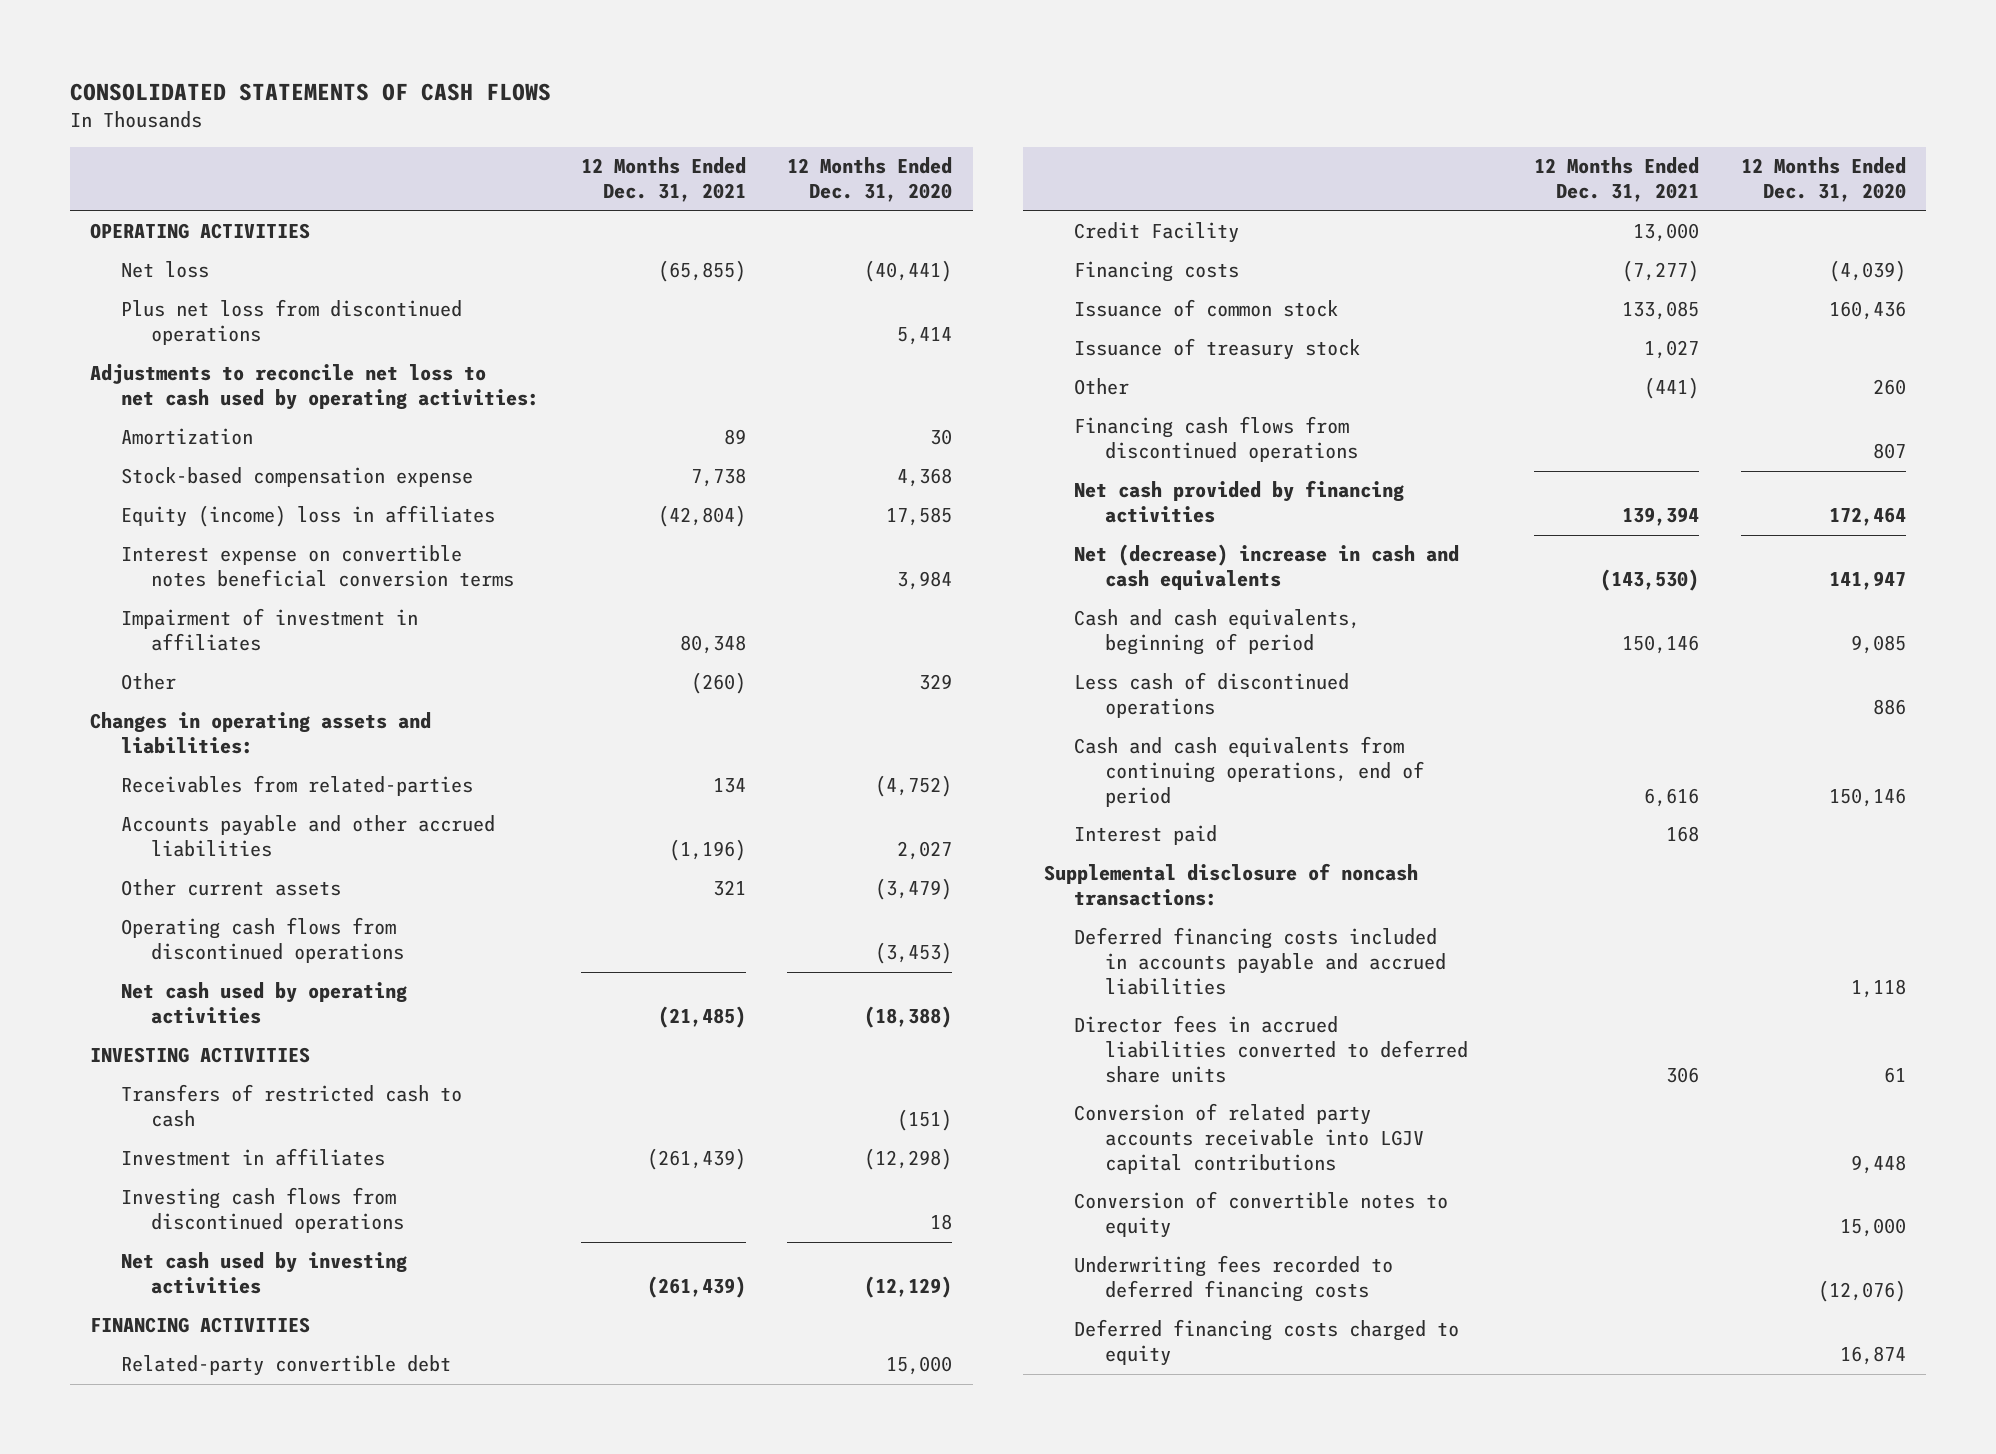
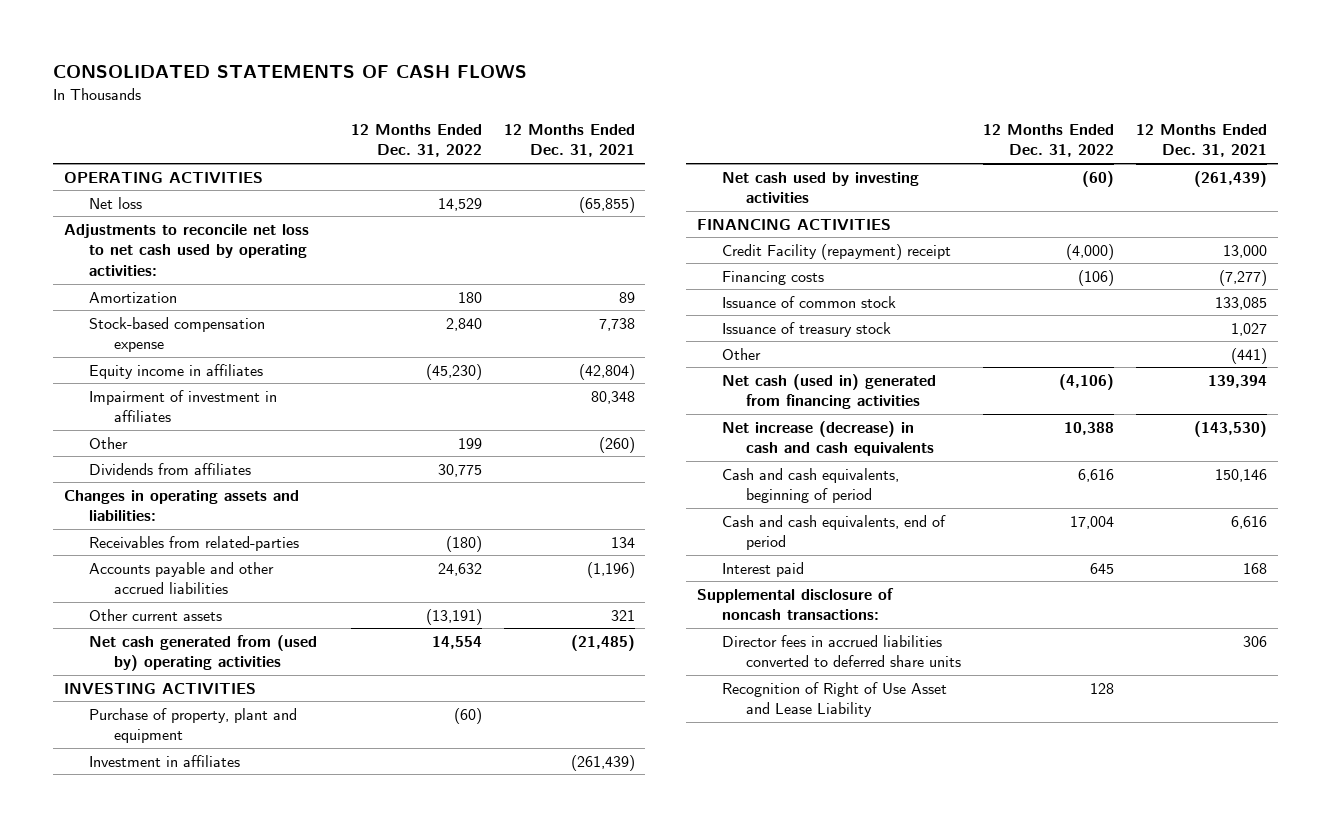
[787,157,953,203] 12 Months Ended Dec. 31, 2020 -> none
none -> [350,123,482,158] 12 Months Ended Dec. 31, 2022
[120,299,462,346] Plus net loss from discontinued operations -> none
[120,545,515,588] Interest expense on convertible notes beneficial conversion terms -> none
[120,505,495,528] Equity (income) loss in affiliates -> [89,363,264,379] Equity income in affiliates
none -> [89,462,252,475] Dividends from affiliates
[120,917,405,964] Operating cash flows from discontinued operations -> none
[120,982,407,1025] Net cash used by operating activities -> [89,634,318,672] Net cash generated from (used by) operating activities
[120,1084,462,1128] Transfers of restricted cash to cash -> none
none -> [89,707,298,744] Purchase of property, plant and equipment
[120,1187,405,1234] Investing cash flows from discontinued operations -> none
[120,1355,451,1377] Related-party convertible debt -> none
[1074,222,1240,244] Credit Facility -> [721,243,951,260] Credit Facility (repayment) receipt
[1074,416,1358,463] Financing cash flows from discontinued operations -> none
[1074,480,1405,524] Net cash provided by financing activities -> [721,373,936,410] Net cash (used in) generated from financing activities
[1074,544,1460,591] Net (decrease) increase in cash and cash equivalents -> [721,420,935,457] Net increase (decrease) in cash and cash equivalents
[1074,672,1350,719] Less cash of discontinued operations -> none
[1074,736,1424,807] Cash and cash equivalents from continuing operations, end of period -> [721,514,946,551] Cash and cash equivalents, end of period
[1074,927,1446,995] Deferred financing costs included in accounts payable and accrued liabilities -> none
[1074,1103,1424,1174] Conversion of related party accounts receivable into LGJV capital contributions -> none
[1074,1191,1449,1239] Conversion of convertible notes to equity -> none
[1074,1255,1394,1303] Underwriting fees recorded to deferred financing costs -> none
[1074,1319,1460,1367] Deferred financing costs charged to equity -> none
none -> [721,681,947,718] Recognition of Right of Use Asset and Lease Liability

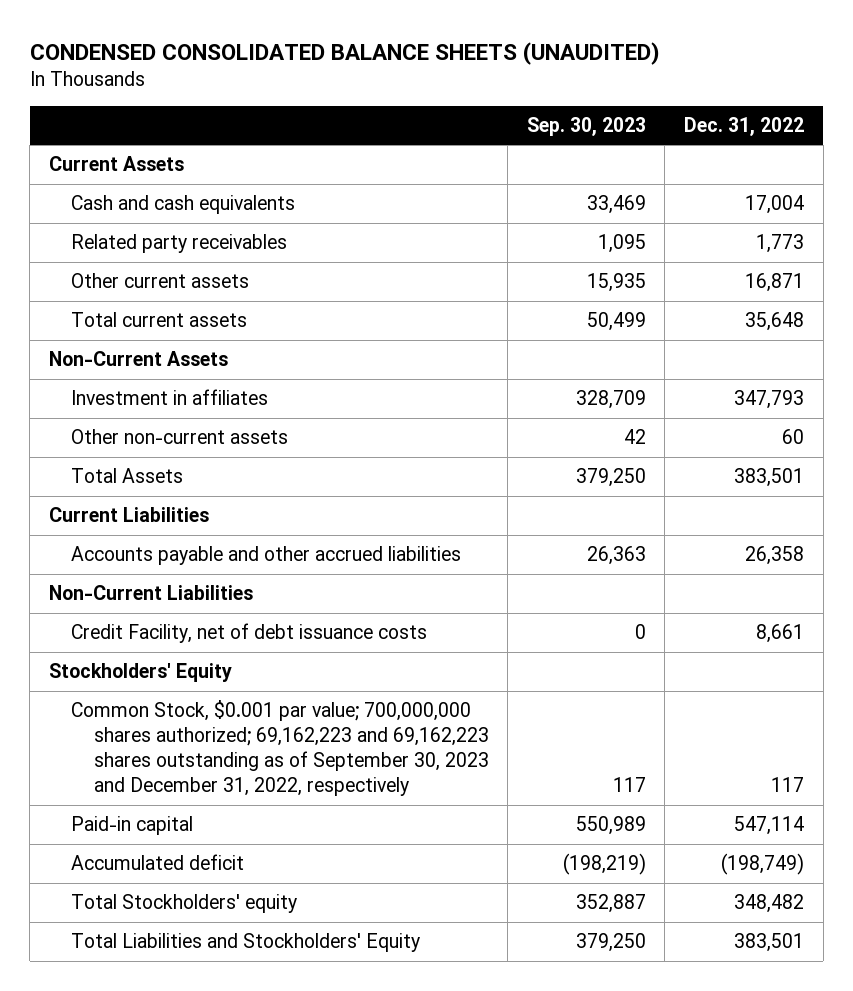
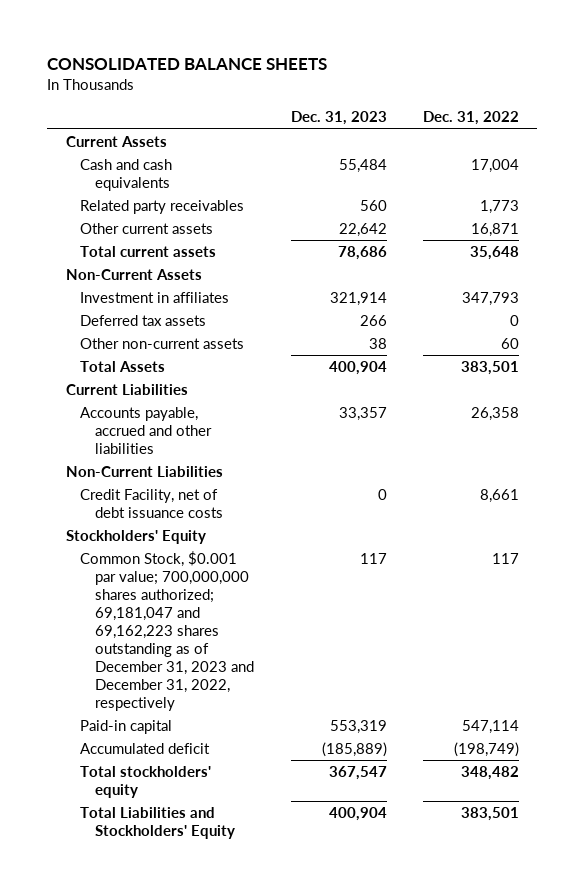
[29,41,660,65] CONDENSED CONSOLIDATED BALANCE SHEETS (UNAUDITED) -> [47,58,328,71] CONSOLIDATED BALANCE SHEETS
[526,116,646,136] Sep. 30, 2023 -> none
none -> [290,111,387,126] Dec. 31, 2023
none -> [80,314,207,326] Deferred tax assets
[71,546,462,566] Accounts payable and other accrued liabilities -> [80,406,213,455] Accounts payable, accrued and other liabilities
[71,700,489,797] Common Stock, $0.001 par value; 700,000,000 shares authorized; 69,162,223 and 69,162,223 shares outstanding as of September 30, 2023 and December 31, 2022, respectively -> [80,550,255,712] Common Stock, $0.001 par value; 700,000,000 shares authorized; 69,181,047 and 69,162,223 shares outstanding as of December 31, 2023 and December 31, 2022, respectively
[71,894,298,914] Total Stockholders' equity -> [80,765,212,799] Total stockholders' equity

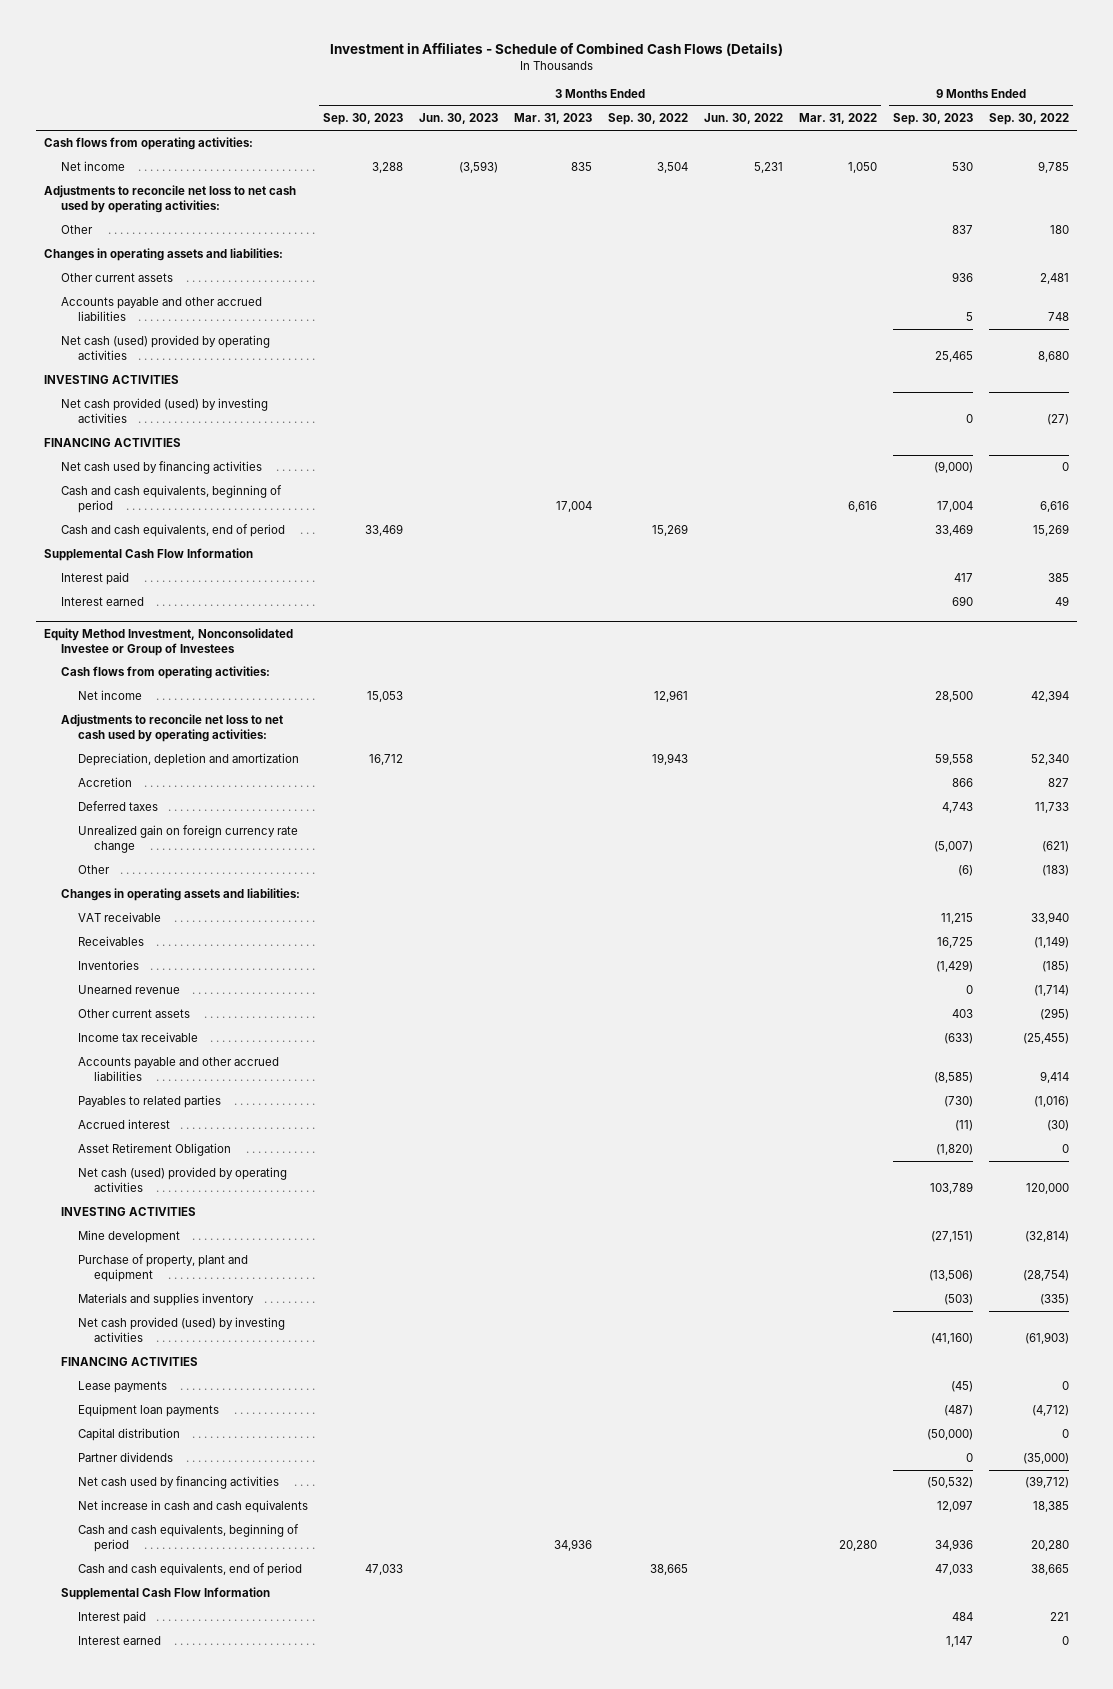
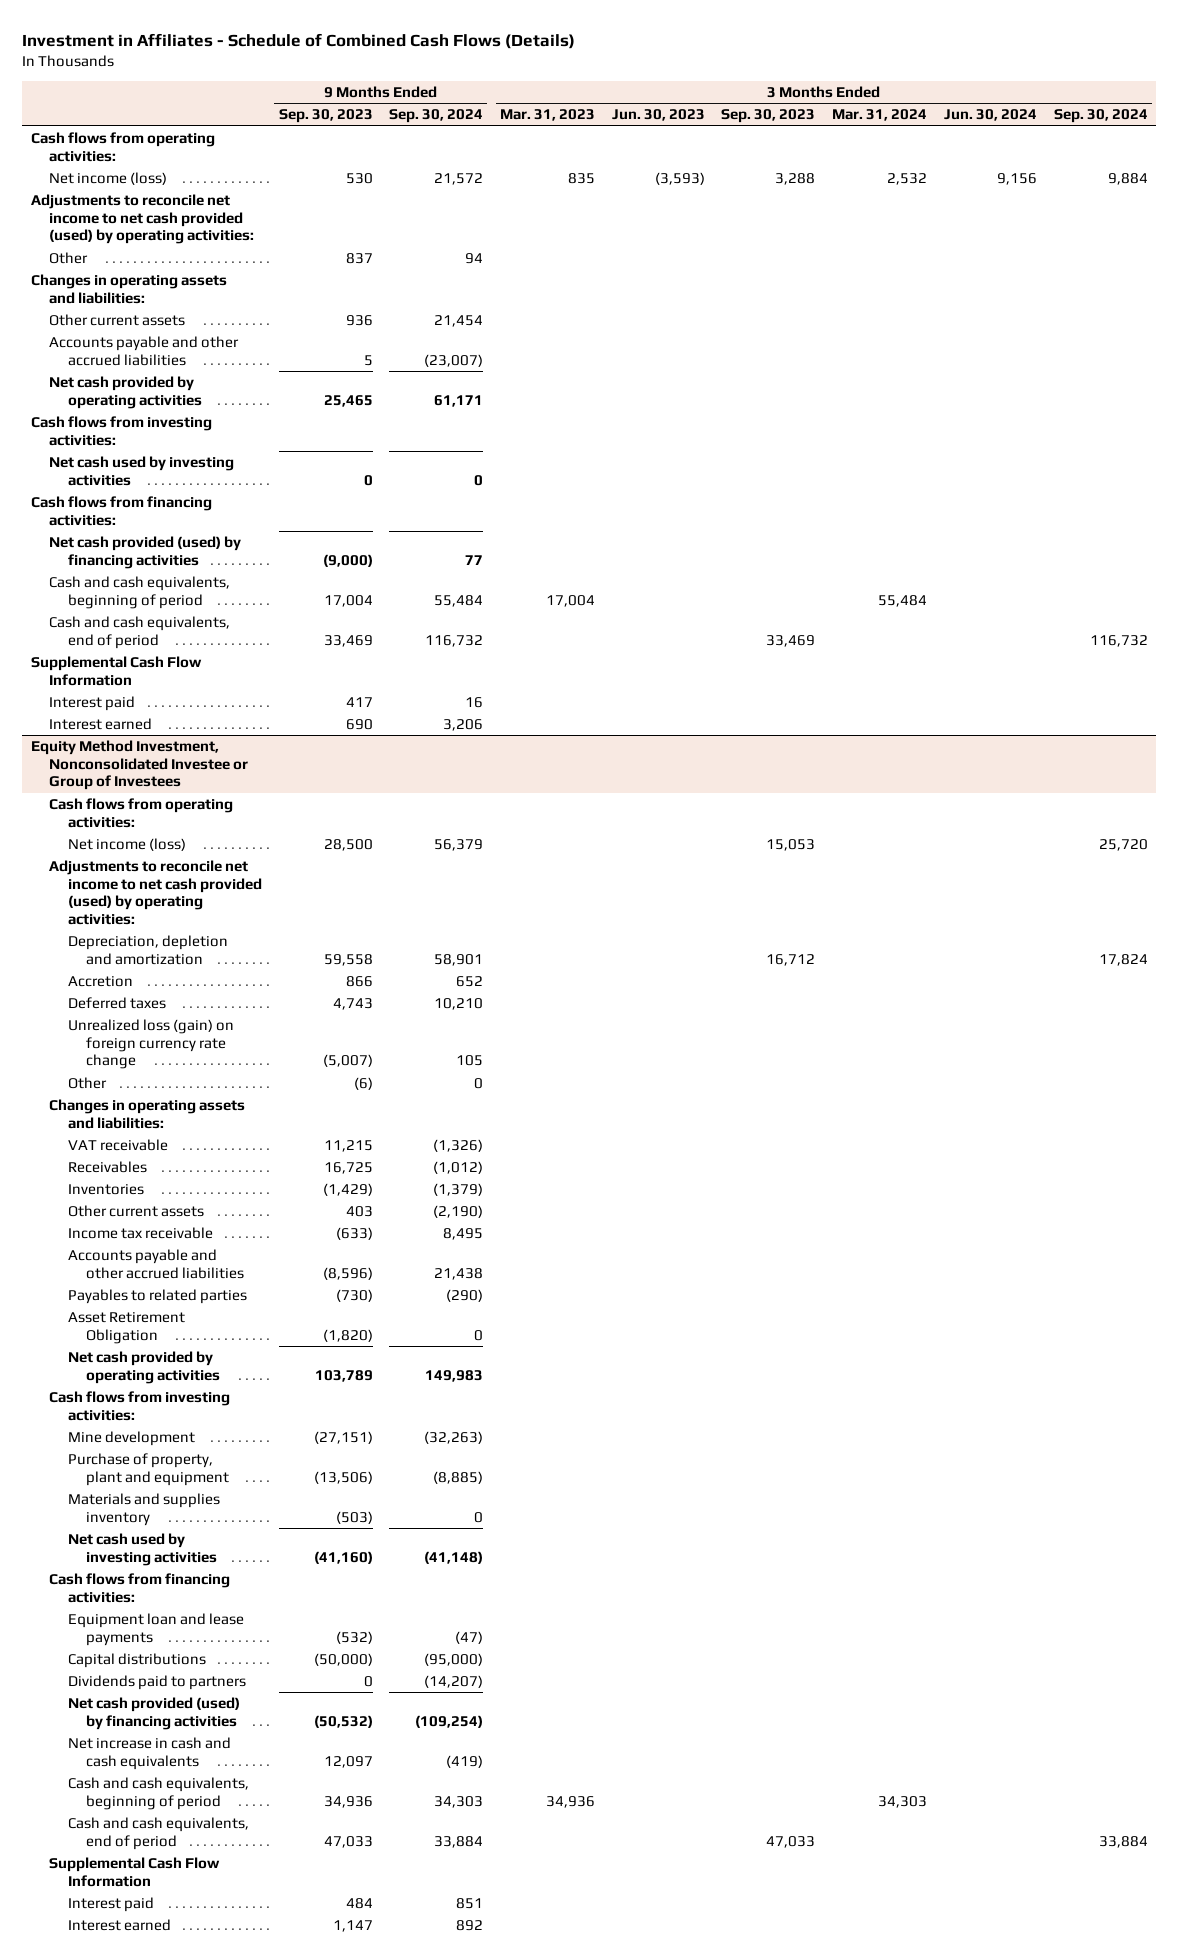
[608,113,689,126] Sep. 30, 2022 -> none
[704,113,784,125] Jun. 30, 2022 -> none
[799,113,878,125] Mar. 31, 2022 -> none
[989,113,1070,126] Sep. 30, 2022 -> none
none -> [389,109,484,124] Sep. 30, 2024
none -> [832,109,928,122] Mar. 31, 2024
none -> [943,109,1037,122] Jun. 30, 2024
none -> [1053,109,1148,124] Sep. 30, 2024
[60,161,125,172] Net income -> [49,172,168,186] Net income (loss)
[43,185,296,214] Adjustments to reconcile net loss to net cash used by operating activities: -> [30,194,255,245] Adjustments to reconcile net income to net cash provided (used) by operating activities:
[60,335,270,361] Net cash (used) provided by operating activities -> [49,376,202,409] Net cash provided by operating activities
[43,375,179,385] INVESTING ACTIVITIES -> [30,416,212,446] Cash flows from investing activities:
[60,398,268,424] Net cash provided (used) by investing activities -> [49,456,235,486] Net cash used by investing activities
[43,438,181,448] FINANCING ACTIVITIES -> [30,496,212,526] Cash flows from financing activities:
[60,461,262,475] Net cash used by financing activities -> [49,536,242,569] Net cash provided (used) by financing activities
[77,690,142,701] Net income -> [67,838,186,852] Net income (loss)
[60,714,283,743] Adjustments to reconcile net loss to net cash used by operating activities: -> [49,860,262,926] Adjustments to reconcile net income to net cash provided (used) by operating activities:
[77,825,298,854] Unrealized gain on foreign currency rate change -> [67,1019,234,1070] Unrealized loss (gain) on foreign currency rate change
[77,985,180,995] Unearned revenue -> none
[934,1072,974,1084] (8,585) -> [322,1266,373,1280] (8,596)
[77,1119,170,1130] Accrued interest -> none
[77,1167,287,1193] Net cash (used) provided by operating activities -> [67,1351,221,1384] Net cash provided by operating activities
[60,1207,196,1217] INVESTING ACTIVITIES -> [49,1391,231,1421] Cash flows from investing activities:
[77,1381,167,1394] Lease payments -> none
[77,1317,285,1343] Net cash provided (used) by investing activities -> [67,1533,218,1566] Net cash used by investing activities
[60,1357,198,1367] FINANCING ACTIVITIES -> [49,1573,231,1603] Cash flows from financing activities:
[77,1404,219,1418] Equipment loan payments -> [67,1613,244,1646] Equipment loan and lease payments
[944,1405,974,1417] (487) -> [335,1630,373,1644] (532)
[77,1428,180,1442] Capital distribution -> [67,1653,206,1669] Capital distributions
[77,1452,173,1463] Partner dividends -> [67,1675,246,1691] Dividends paid to partners
[77,1476,279,1490] Net cash used by financing activities -> [67,1697,240,1730] Net cash provided (used) by financing activities

